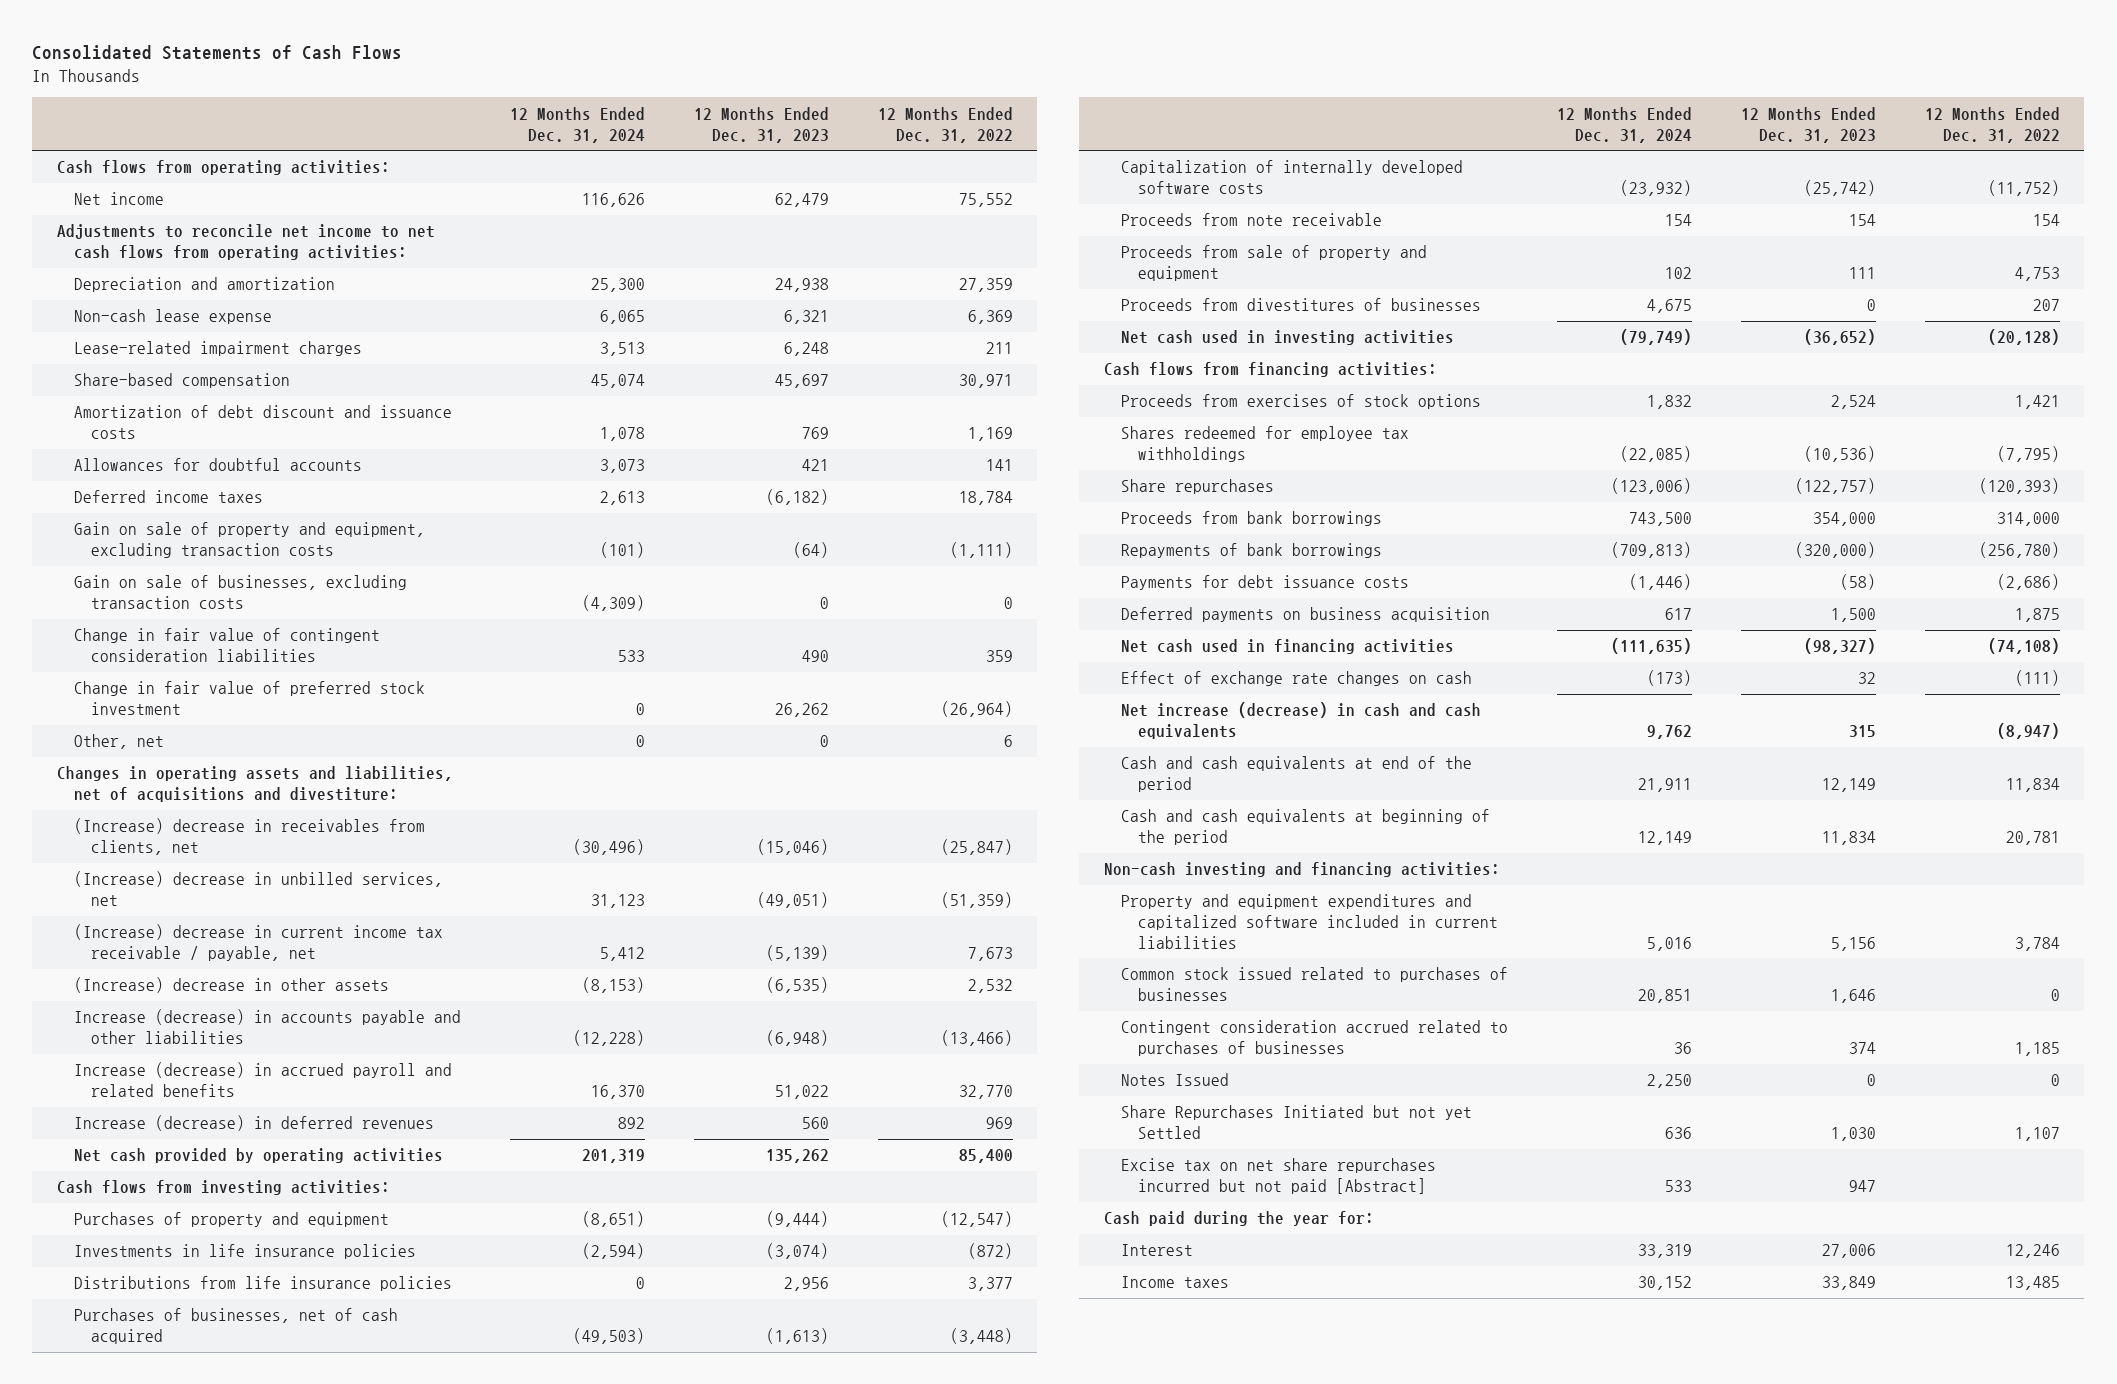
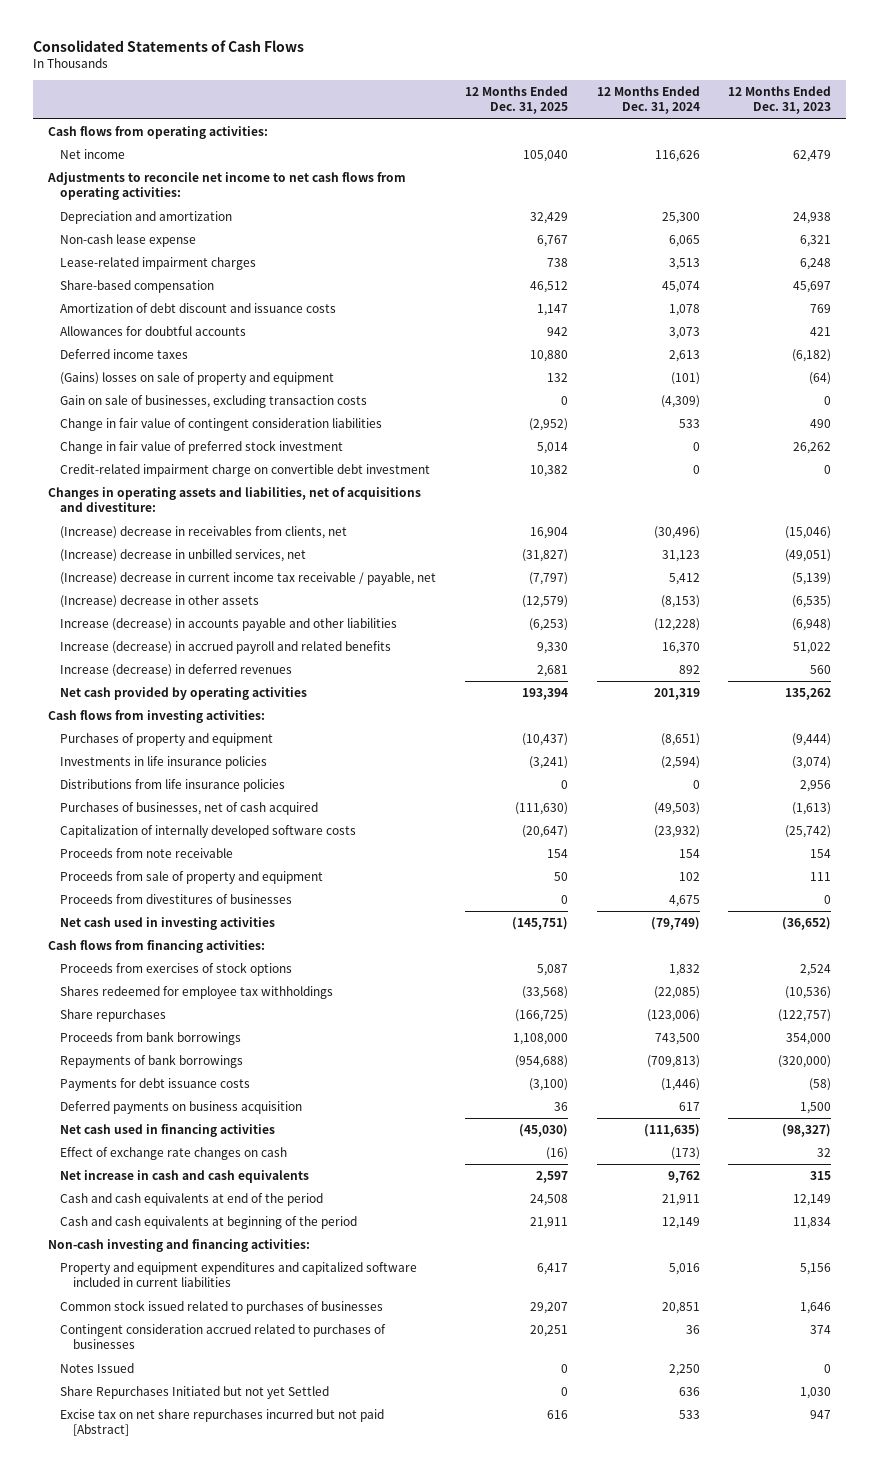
[878,106,1014,143] 12 Months Ended Dec. 31, 2022 -> none
none -> [464,86,568,115] 12 Months Ended Dec. 31, 2025
[74,522,426,559] Gain on sale of property and equipment, excluding transaction costs -> [60,372,335,386] (Gains) losses on sale of property and equipment
[74,734,165,750] Other, net -> none
none -> [60,464,431,478] Credit-related impairment charge on convertible debt investment
[1120,702,1481,740] Net increase (decrease) in cash and cash equivalents -> [60,1170,310,1184] Net increase in cash and cash equivalents
[1103,1211,1374,1227] Cash paid during the year for: -> none
[1120,1244,1193,1257] Interest -> none
[1120,1276,1229,1289] Income taxes -> none

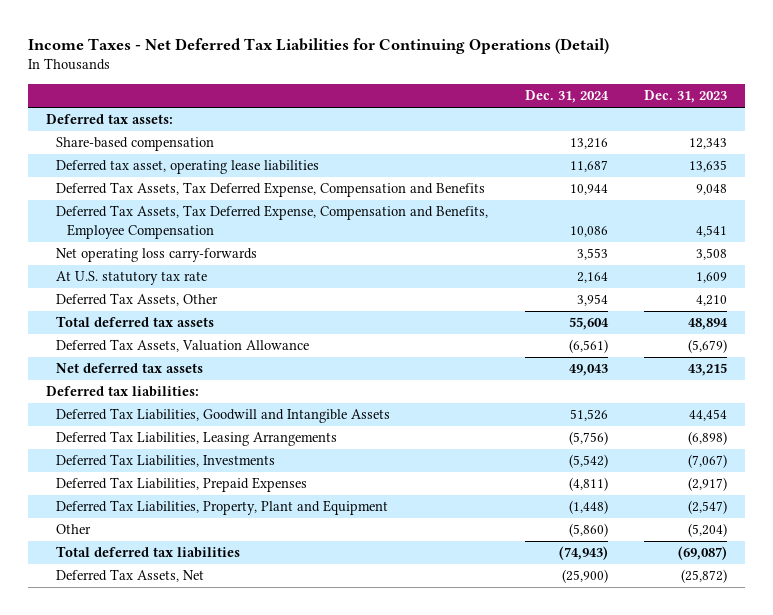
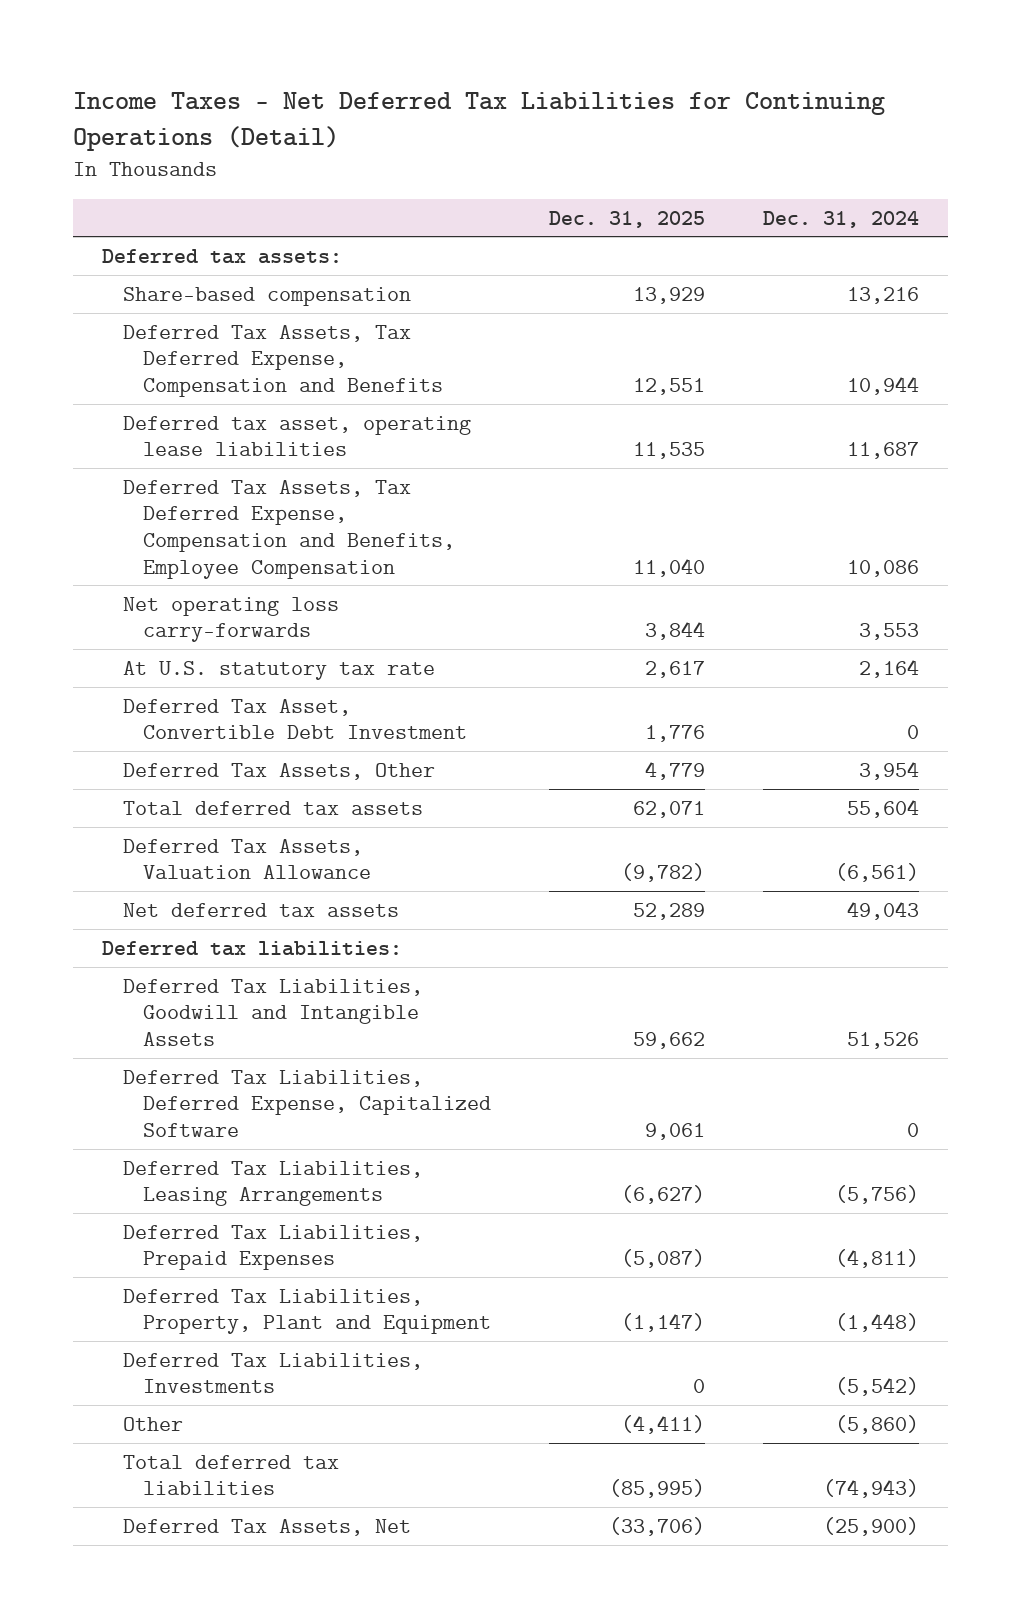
[644,89,728,103] Dec. 31, 2023 -> none
none -> [548,210,705,228] Dec. 31, 2025
[56,160,320,175] Deferred tax asset, operating lease liabilities -> [122,415,471,457] Deferred tax asset, operating lease liabilities
none -> [122,698,468,740] Deferred Tax Asset, Convertible Debt Investment
none -> [122,1069,492,1137] Deferred Tax Liabilities, Deferred Expense, Capitalized Software
[56,454,276,468] Deferred Tax Liabilities, Investments -> [122,1352,423,1394] Deferred Tax Liabilities, Investments

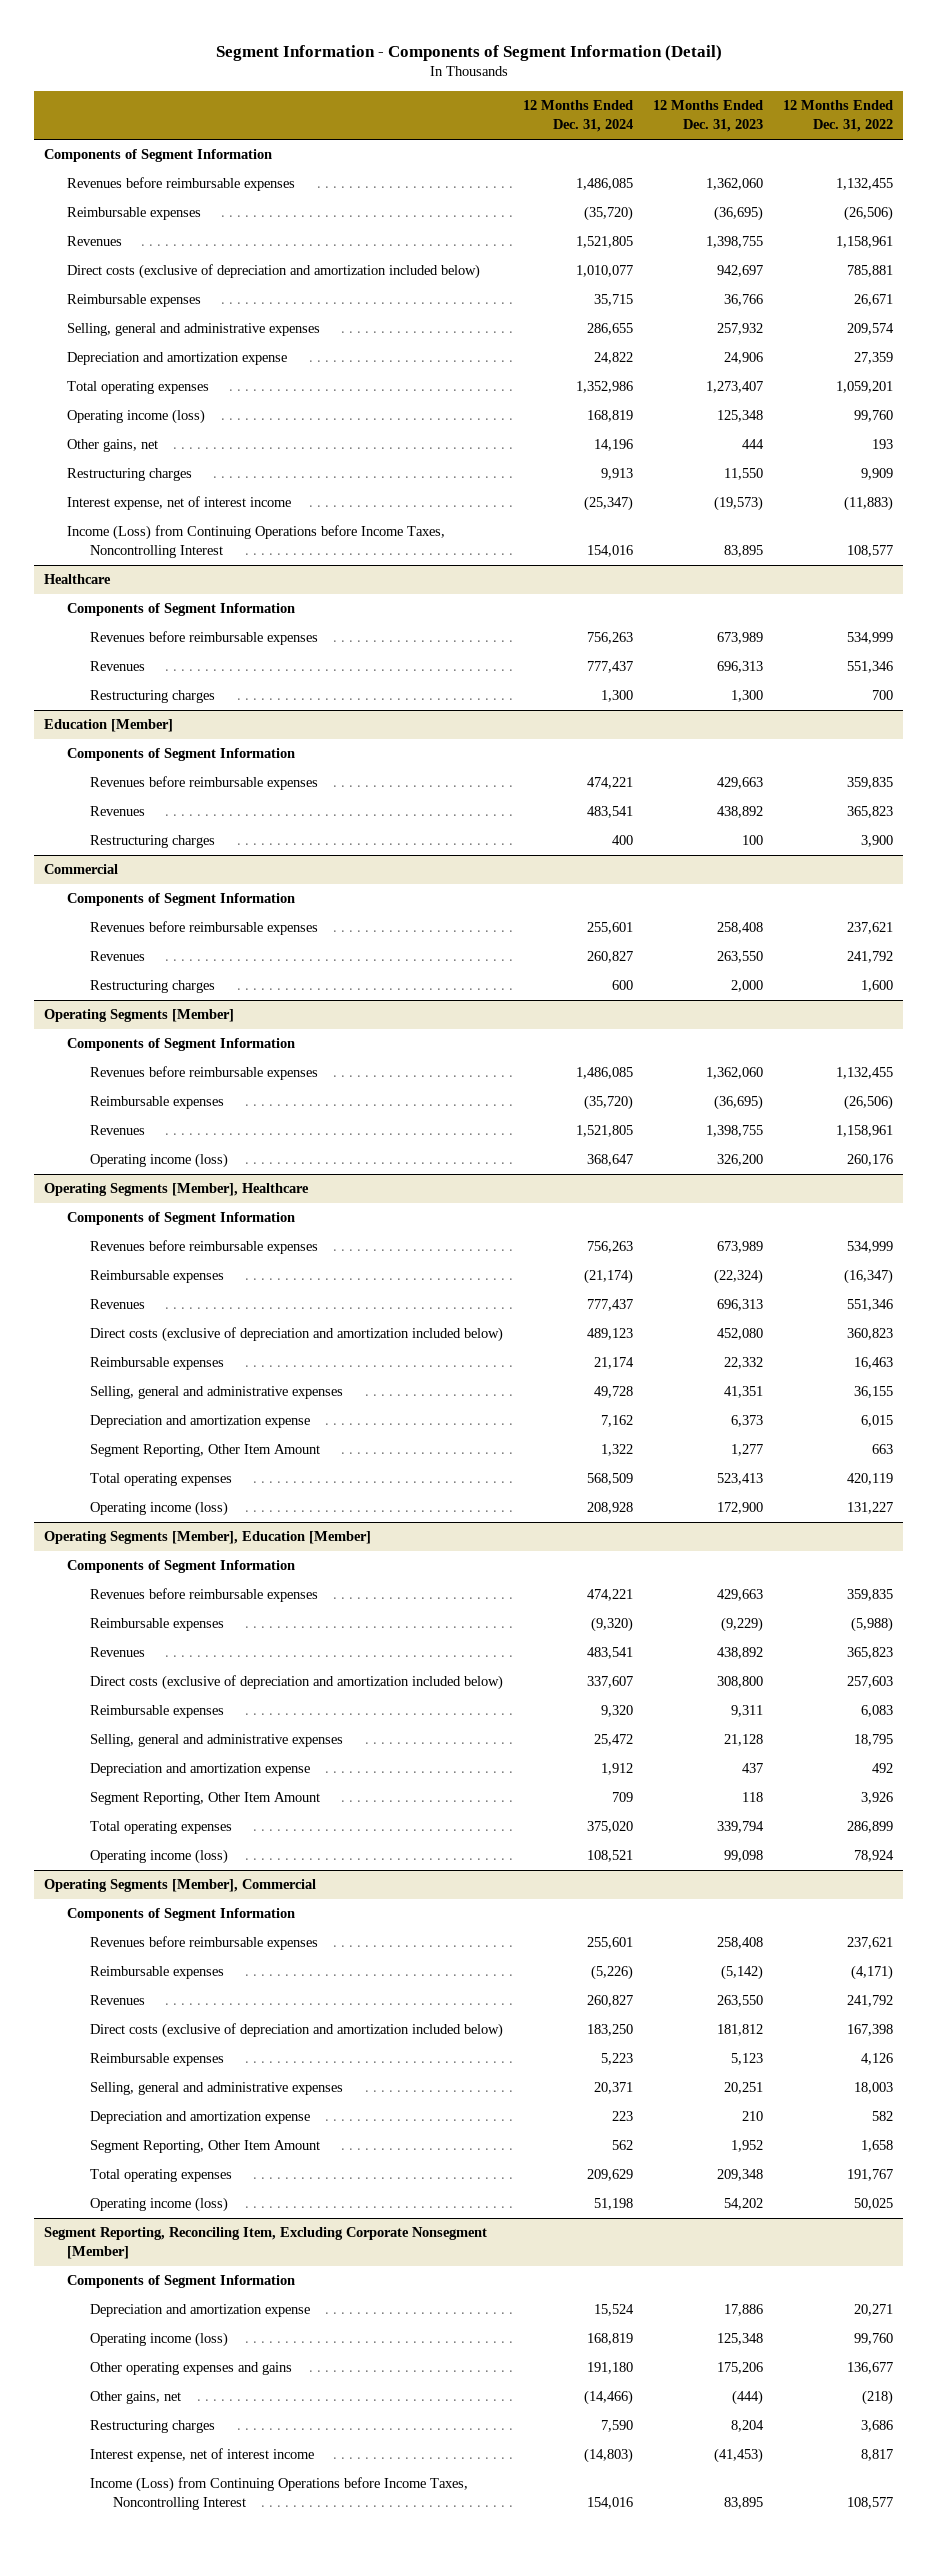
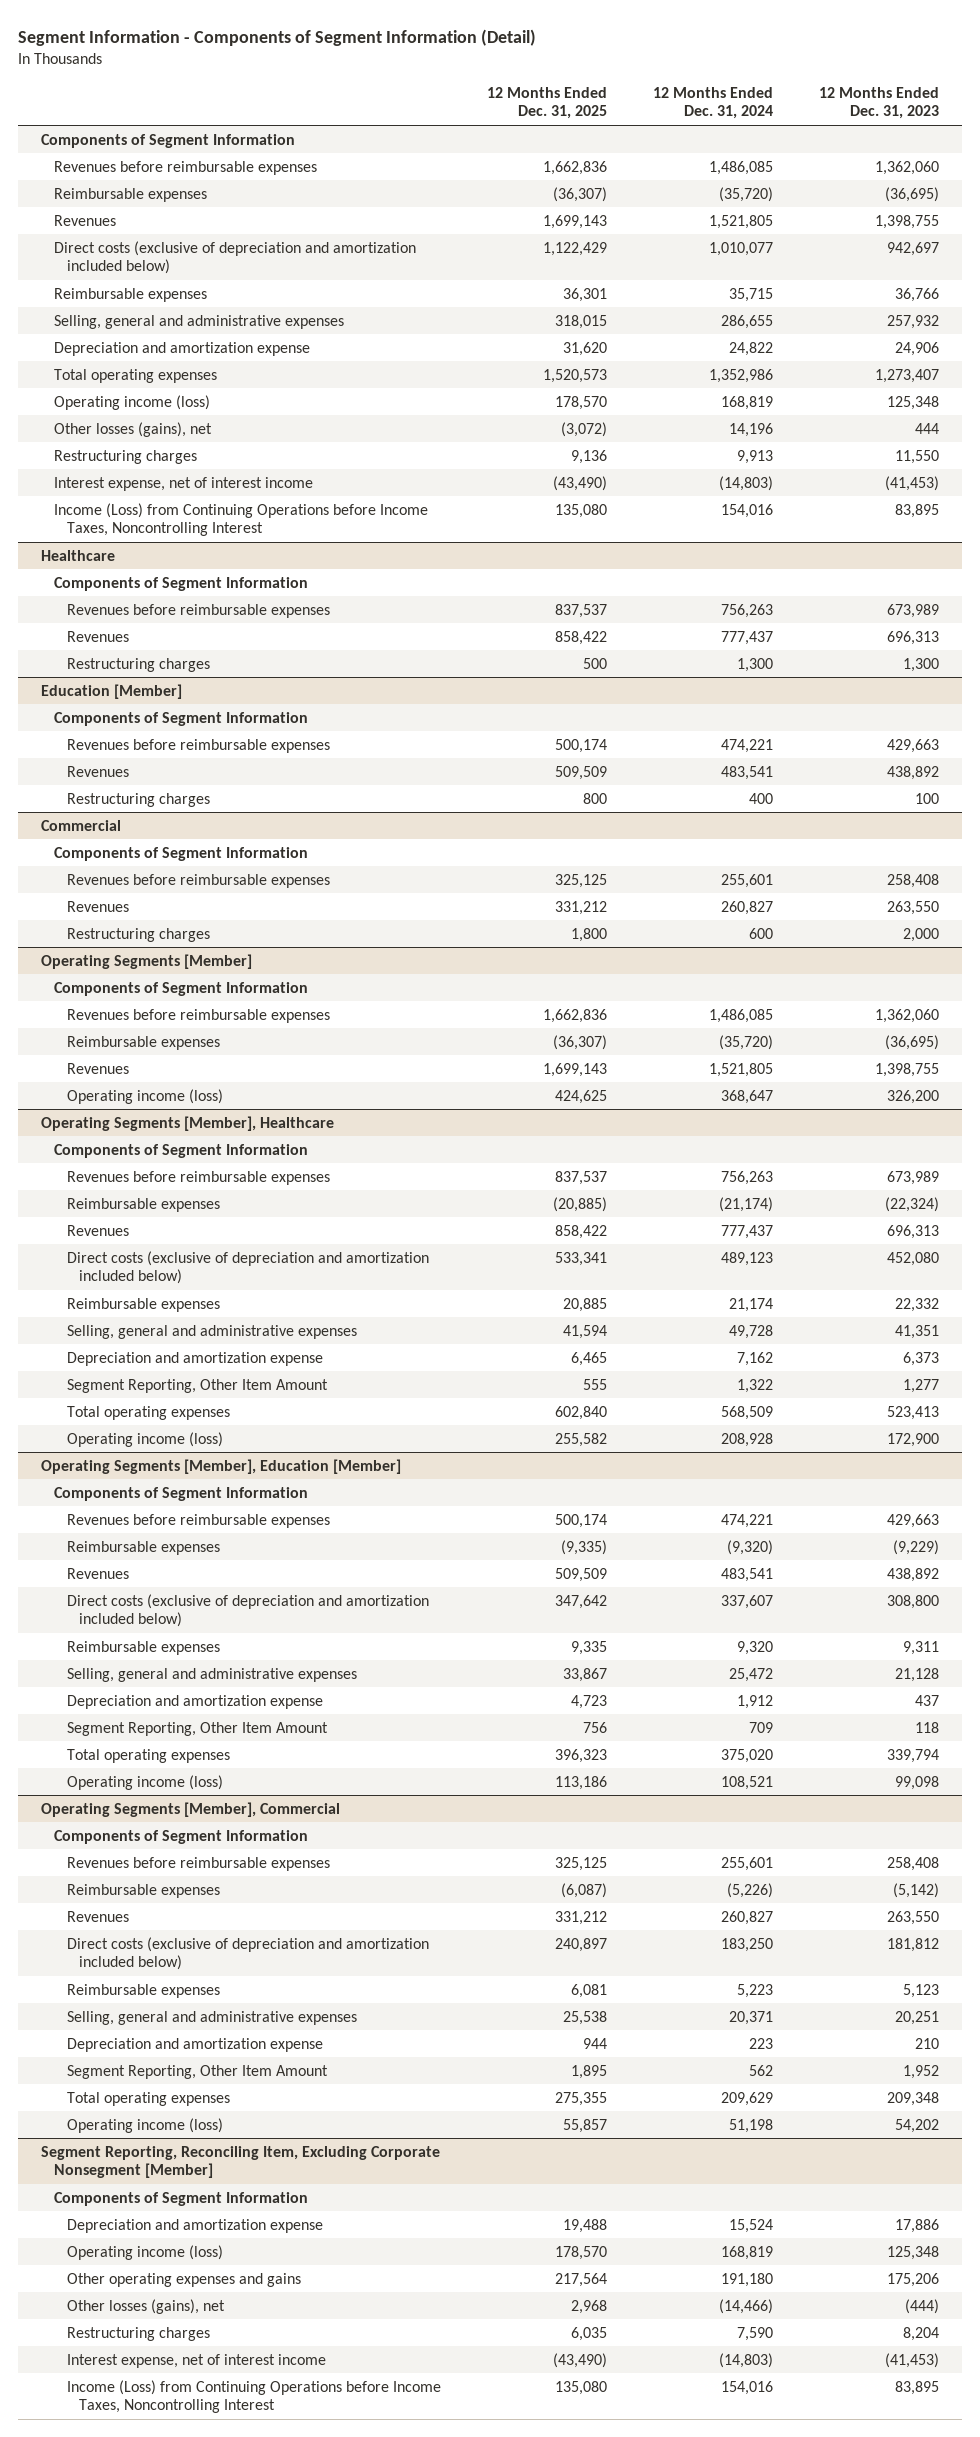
[783,100,894,133] 12 Months Ended Dec. 31, 2022 -> none
none -> [486,87,607,120] 12 Months Ended Dec. 31, 2025
[66,439,158,453] Other gains, net -> [54,421,213,437] Other losses (gains), net
[584,496,634,512] (25,347) -> [718,475,773,491] (14,803)
[714,496,764,512] (19,573) -> [885,475,940,491] (41,453)
[89,2391,181,2405] Other gains, net -> [66,2298,225,2314] Other losses (gains), net

